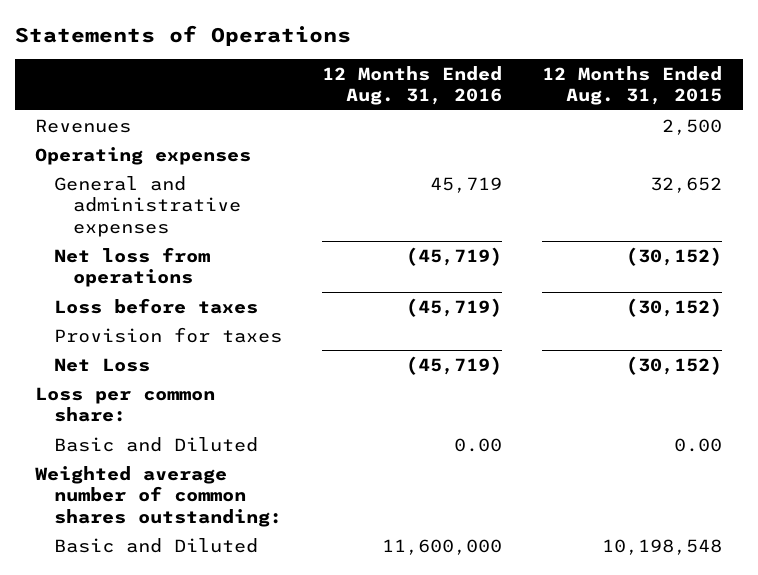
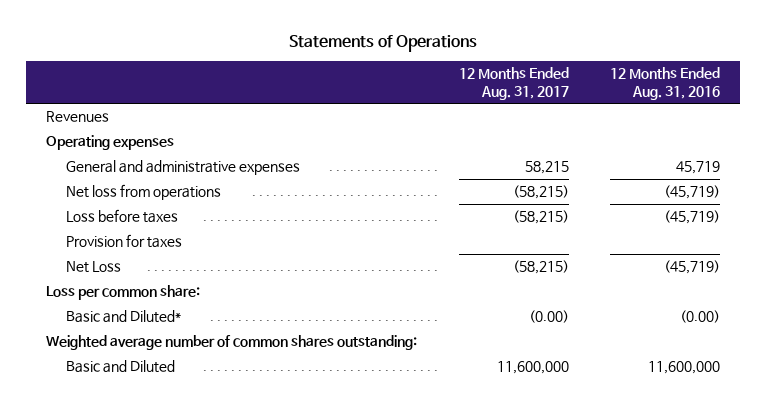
[542,65,723,106] 12 Months Ended Aug. 31, 2015 -> none
none -> [458,67,569,100] 12 Months Ended Aug. 31, 2017
[54,436,259,452] Basic and Diluted -> [66,310,182,324] Basic and Diluted*
[454,437,503,452] 0.00 -> [679,310,720,324] (0.00)

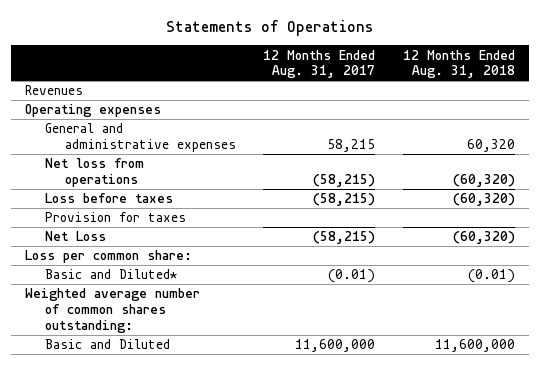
[609,67,720,100] 12 Months Ended Aug. 31, 2016 -> none
none -> [402,49,515,79] 12 Months Ended Aug. 31, 2018
[528,310,569,324] (0.00) -> [328,269,376,284] (0.01)

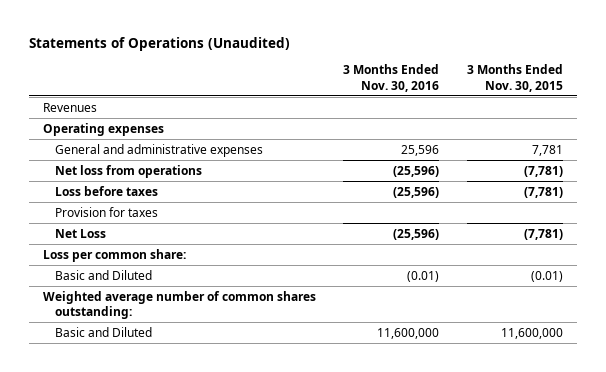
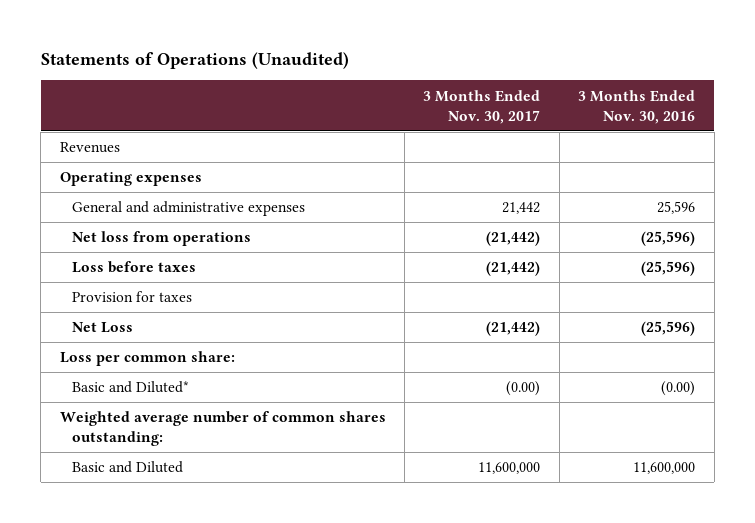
[466,64,563,92] 3 Months Ended Nov. 30, 2015 -> none
none -> [423,89,541,124] 3 Months Ended Nov. 30, 2017
[55,269,153,280] Basic and Diluted -> [72,381,190,394] Basic and Diluted*
[407,270,440,282] (0.01) -> [661,381,696,397] (0.00)

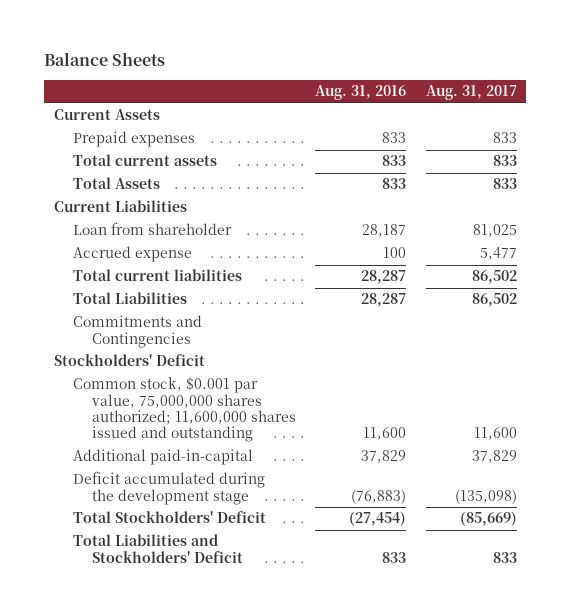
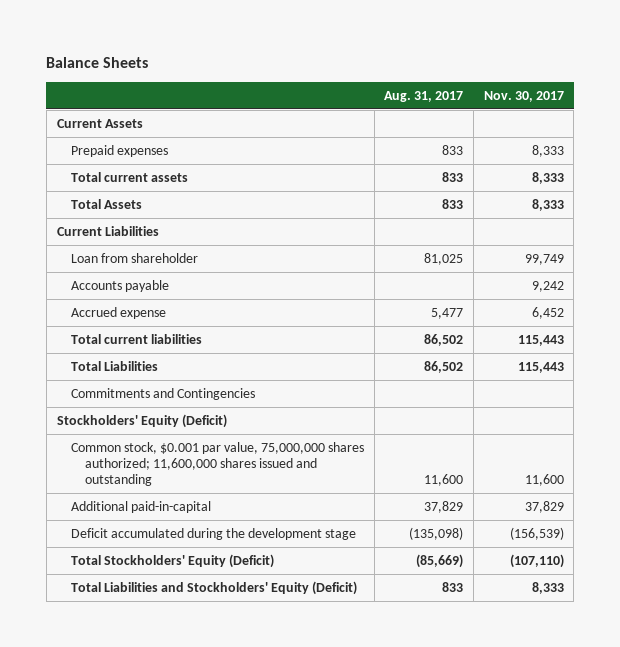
[315,85,407,101] Aug. 31, 2016 -> none
none -> [483,90,564,102] Nov. 30, 2017
none -> [70,279,169,292] Accounts payable
[54,354,206,367] Stockholders' Deficit -> [56,413,227,428] Stockholders' Equity (Deficit)
[72,511,266,524] Total Stockholders' Deficit -> [70,553,274,568] Total Stockholders' Equity (Deficit)
[72,534,243,563] Total Liabilities and Stockholders' Deficit -> [70,580,357,595] Total Liabilities and Stockholders' Equity (Deficit)

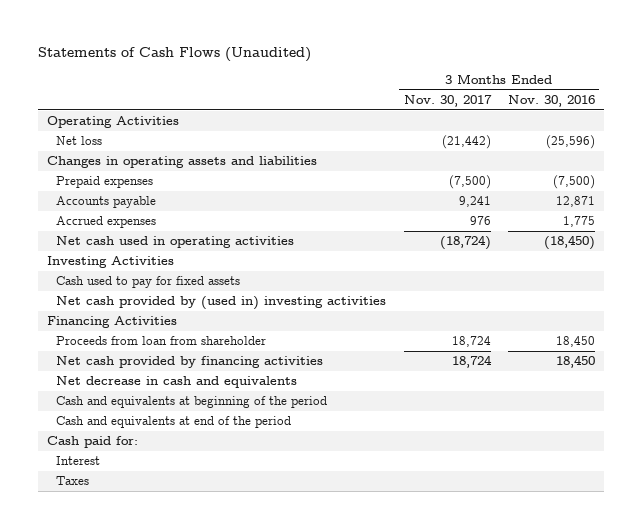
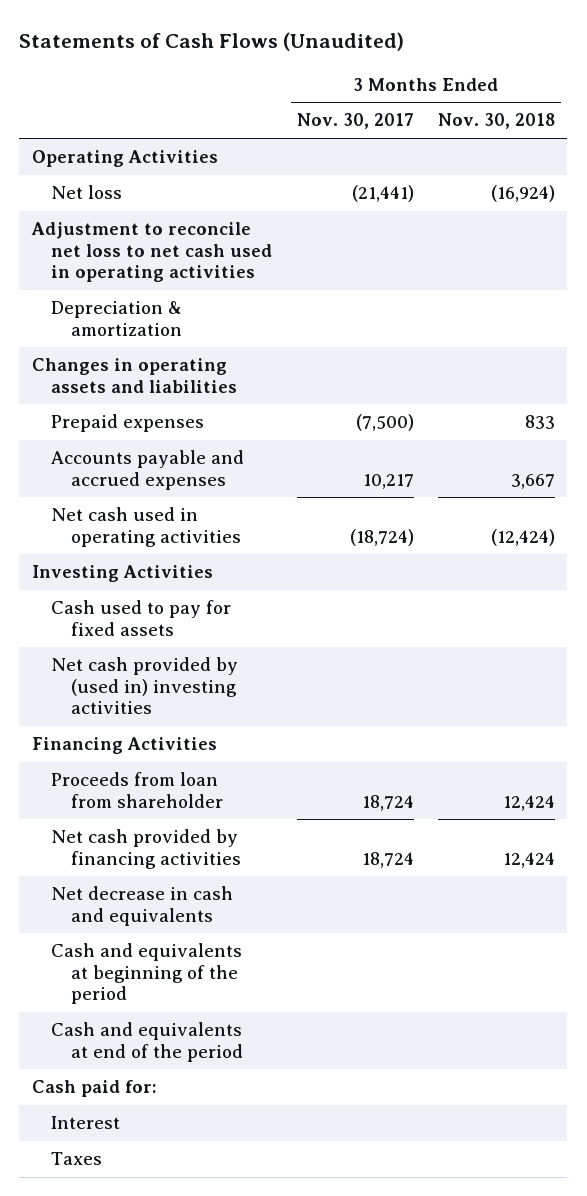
[508,94,596,107] Nov. 30, 2016 -> none
none -> [438,113,556,130] Nov. 30, 2018
[441,135,491,150] (21,442) -> [351,185,414,203] (21,441)
none -> [30,222,273,283] Adjustment to reconcile net loss to net cash used in operating activities
none -> [51,301,183,336] Depreciation & amortization
[56,196,157,209] Accounts payable -> none
[56,216,157,229] Accrued expenses -> none
none -> [51,450,245,490] Accounts payable and accrued expenses

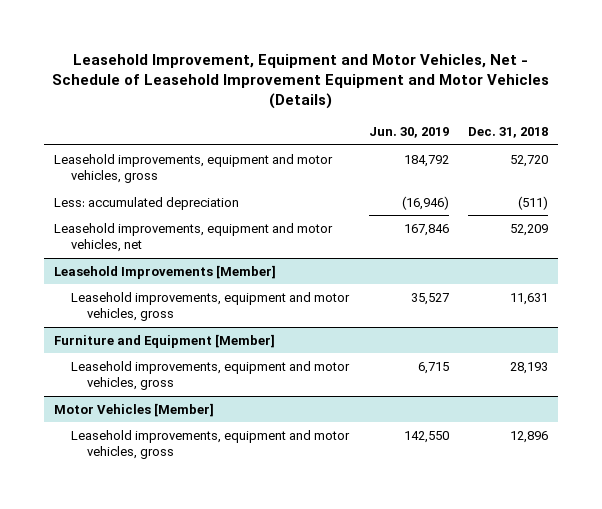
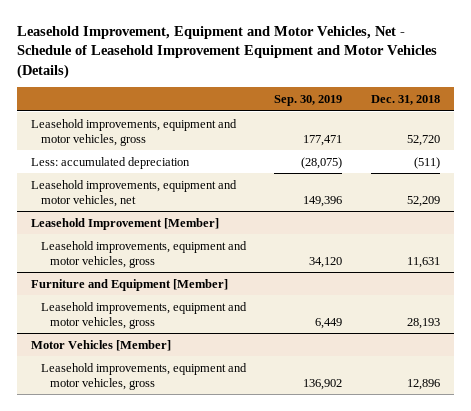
[368,127,449,139] Jun. 30, 2019 -> none
none -> [274,94,343,106] Sep. 30, 2019
[54,264,277,279] Leasehold Improvements [Member] -> [31,217,220,230] Leasehold Improvement [Member]

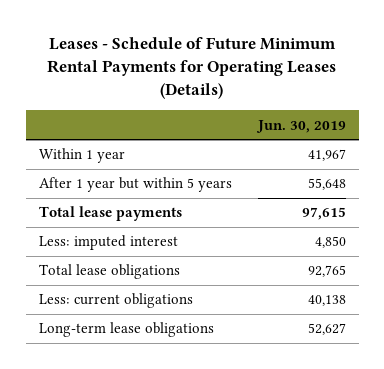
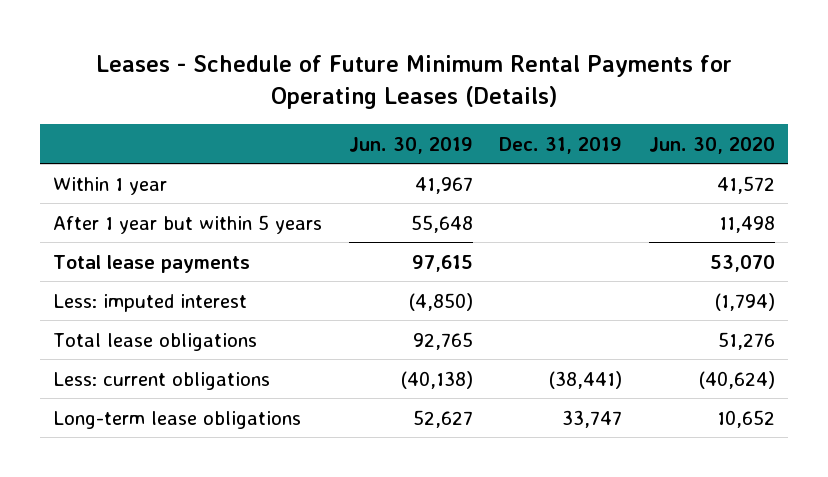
none -> [499,136,623,154] Dec. 31, 2019
none -> [648,136,775,154] Jun. 30, 2020
[314,236,346,249] 4,850 -> [408,292,473,311] (4,850)
[307,295,346,307] 40,138 -> [400,370,473,389] (40,138)

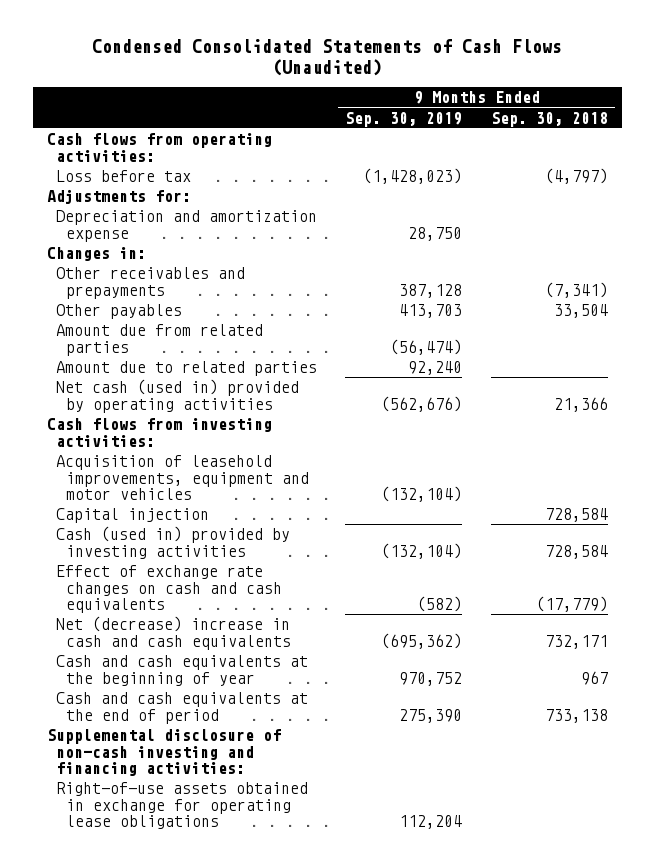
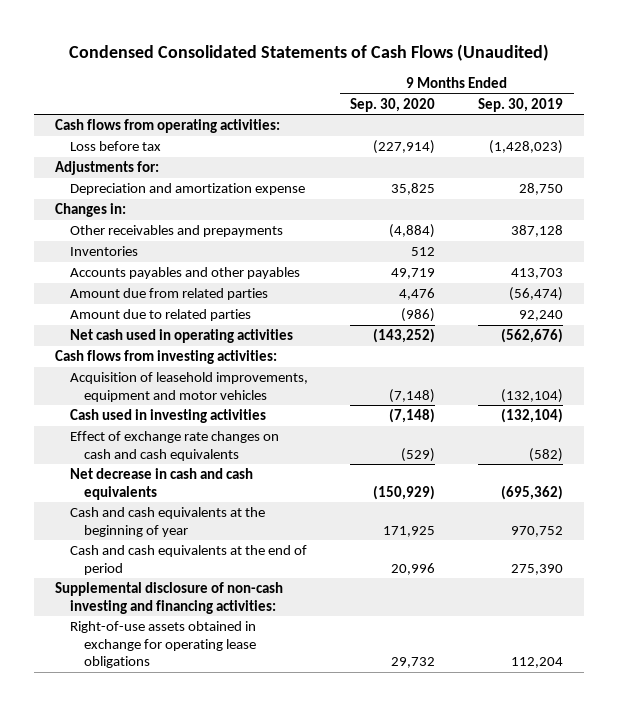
[490,111,608,127] Sep. 30, 2018 -> none
none -> [350,97,436,112] Sep. 30, 2020
none -> [69,246,138,257] Inventories
[56,304,183,320] Other payables -> [69,267,300,280] Accounts payables and other payables
[56,379,300,413] Net cash (used in) provided by operating activities -> [69,329,293,344] Net cash used in operating activities
[56,508,210,524] Capital injection -> none
[56,526,291,559] Cash (used in) provided by investing activities -> [69,409,266,424] Cash used in investing activities
[56,616,291,650] Net (decrease) increase in cash and cash equivalents -> [69,468,253,500] Net decrease in cash and cash equivalents

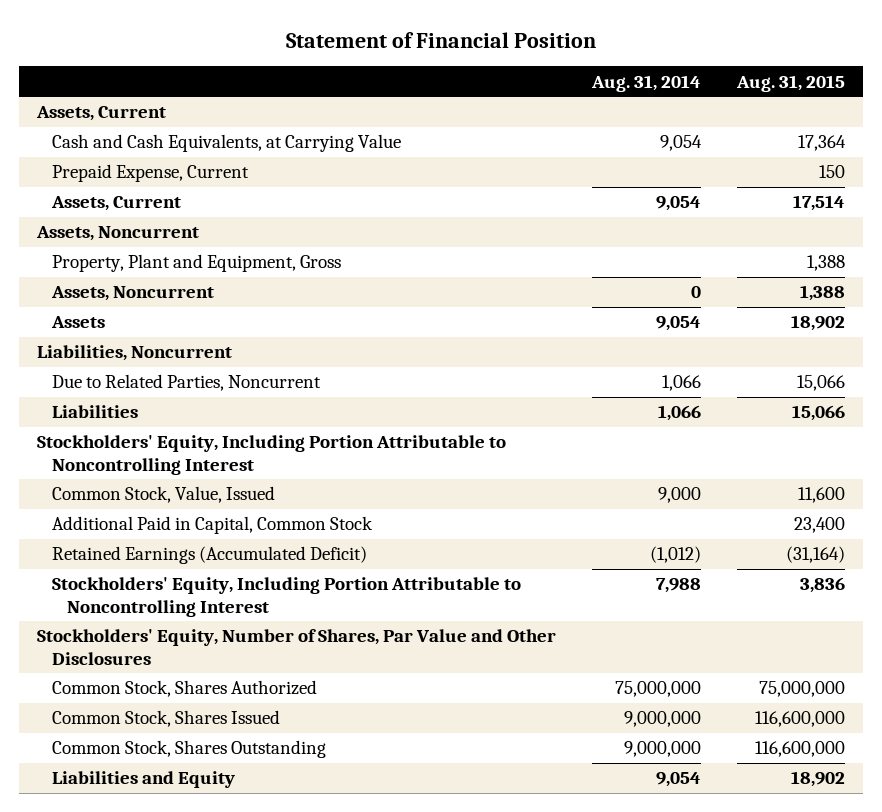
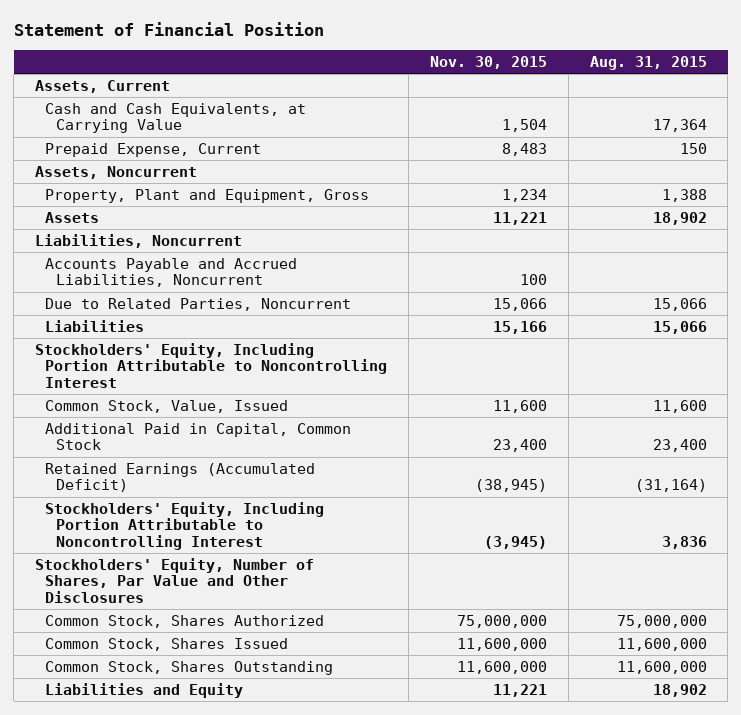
[590,74,701,92] Aug. 31, 2014 -> none
none -> [429,56,547,70] Nov. 30, 2015
[50,196,181,212] Assets, Current -> none
[50,286,214,302] Assets, Noncurrent -> none
none -> [45,257,298,288] Accounts Payable and Accrued Liabilities, Noncurrent
[754,711,845,728] 116,600,000 -> [616,637,707,651] 11,600,000
[754,741,845,758] 116,600,000 -> [616,660,707,674] 11,600,000

